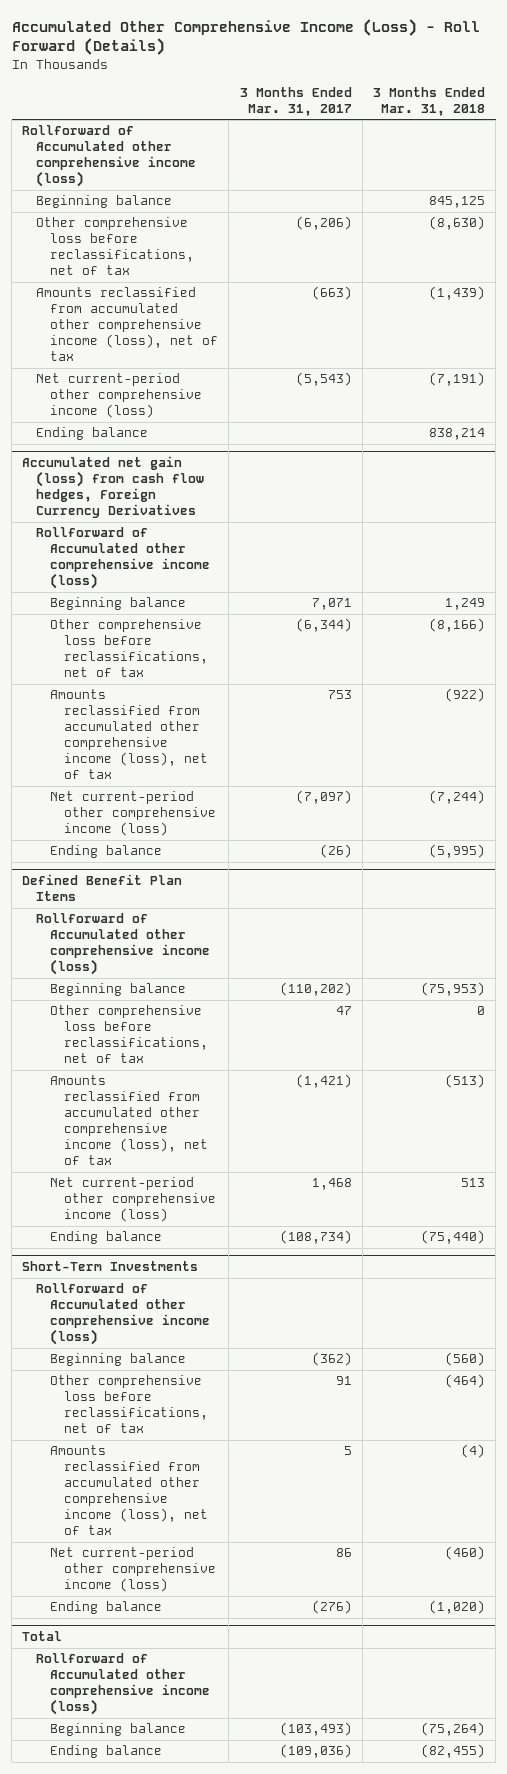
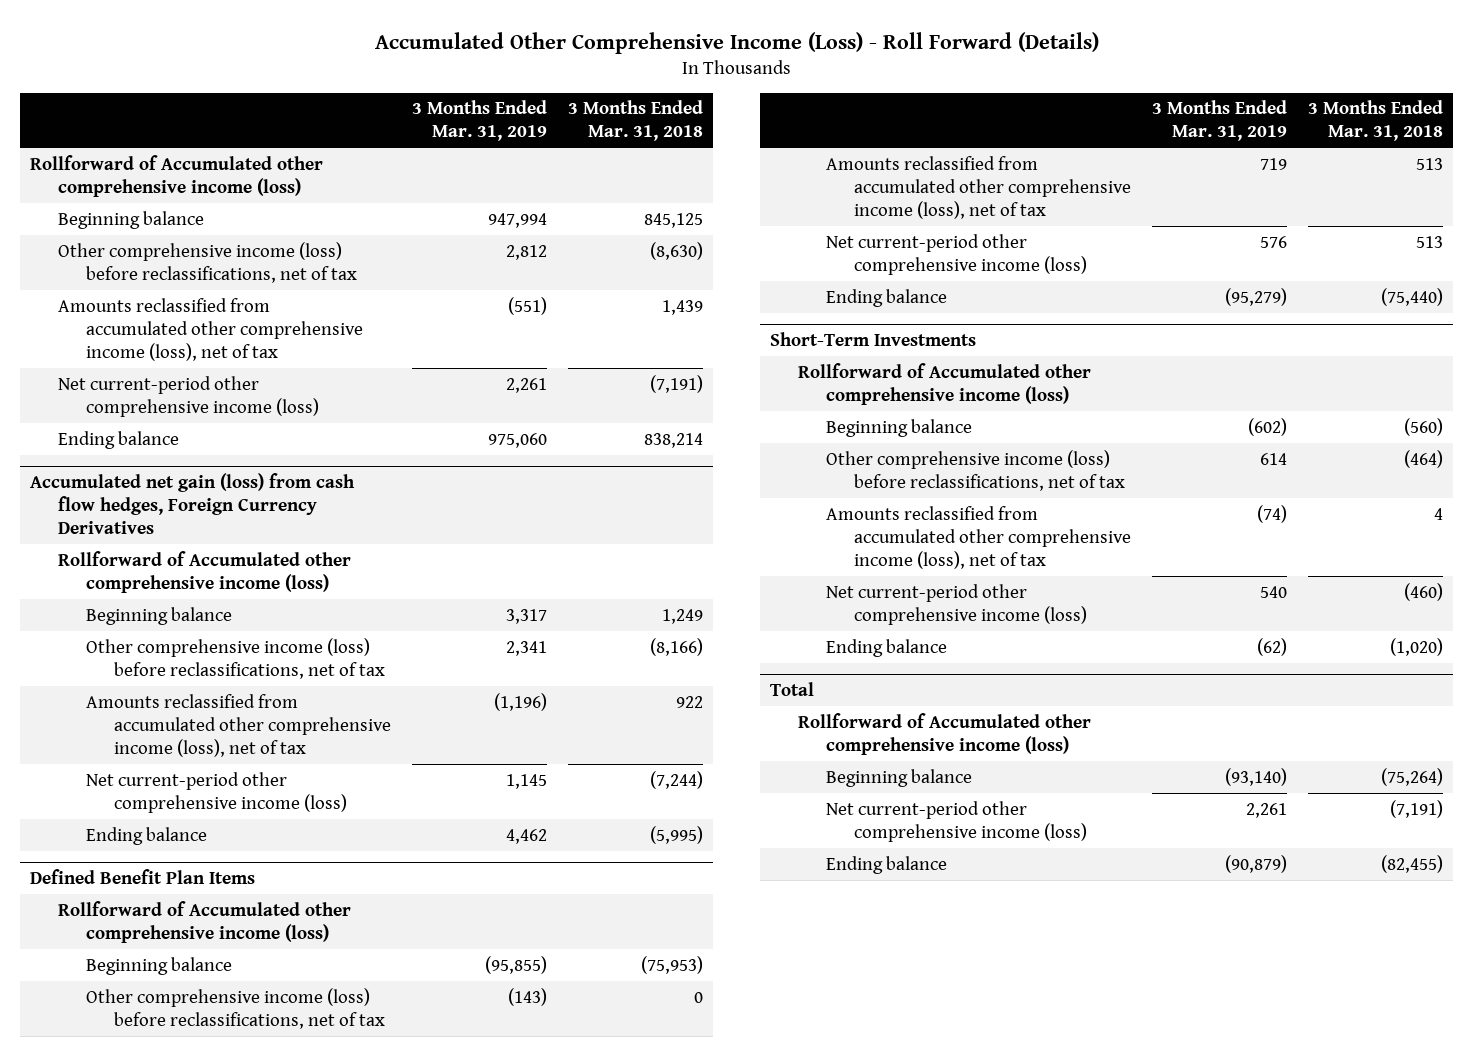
[239,86,352,116] 3 Months Ended Mar. 31, 2017 -> none
none -> [411,100,547,142] 3 Months Ended Mar. 31, 2019
[36,217,195,276] Other comprehensive loss before reclassifications, net of tax -> [58,241,357,283] Other comprehensive income (loss) before reclassifications, net of tax
[429,286,486,301] (1,439) -> [661,299,703,315] 1,439
[50,619,209,678] Other comprehensive loss before reclassifications, net of tax -> [85,637,385,679] Other comprehensive income (loss) before reclassifications, net of tax
[445,688,486,703] (922) -> [675,695,703,708] 922
[50,1005,209,1064] Other comprehensive loss before reclassifications, net of tax -> [85,987,385,1029] Other comprehensive income (loss) before reclassifications, net of tax
[445,1074,486,1089] (513) -> [1415,157,1443,170] 513
[50,1375,209,1434] Other comprehensive loss before reclassifications, net of tax -> [825,449,1125,491] Other comprehensive income (loss) before reclassifications, net of tax
[461,1444,486,1459] (4) -> [1433,507,1443,520] 4
none -> [825,800,1087,842] Net current-period other comprehensive income (loss)

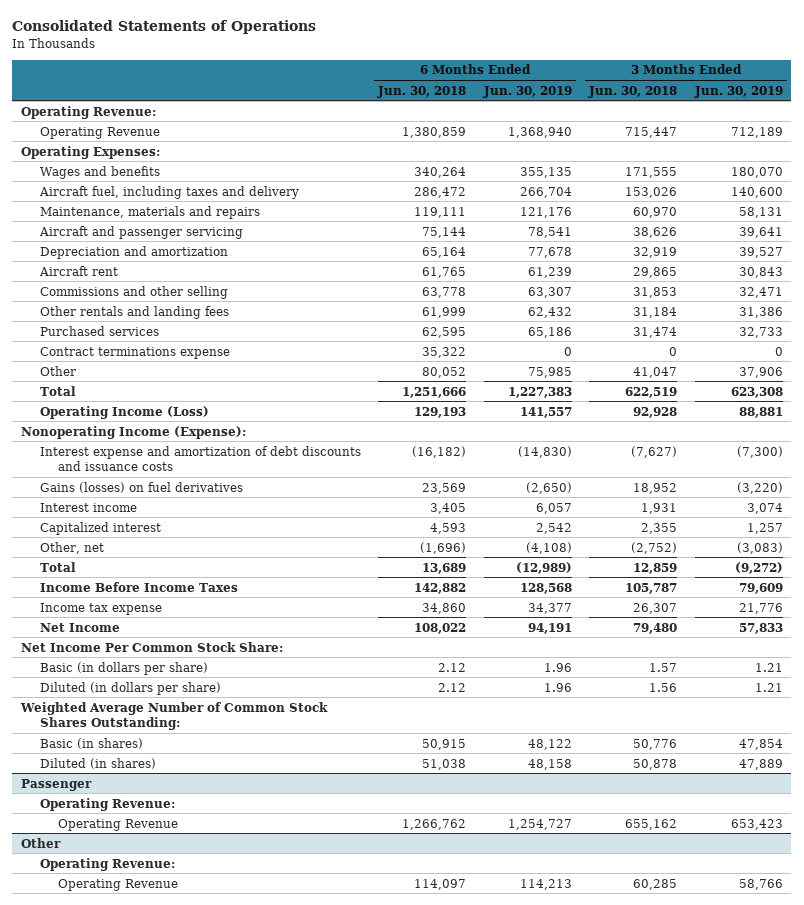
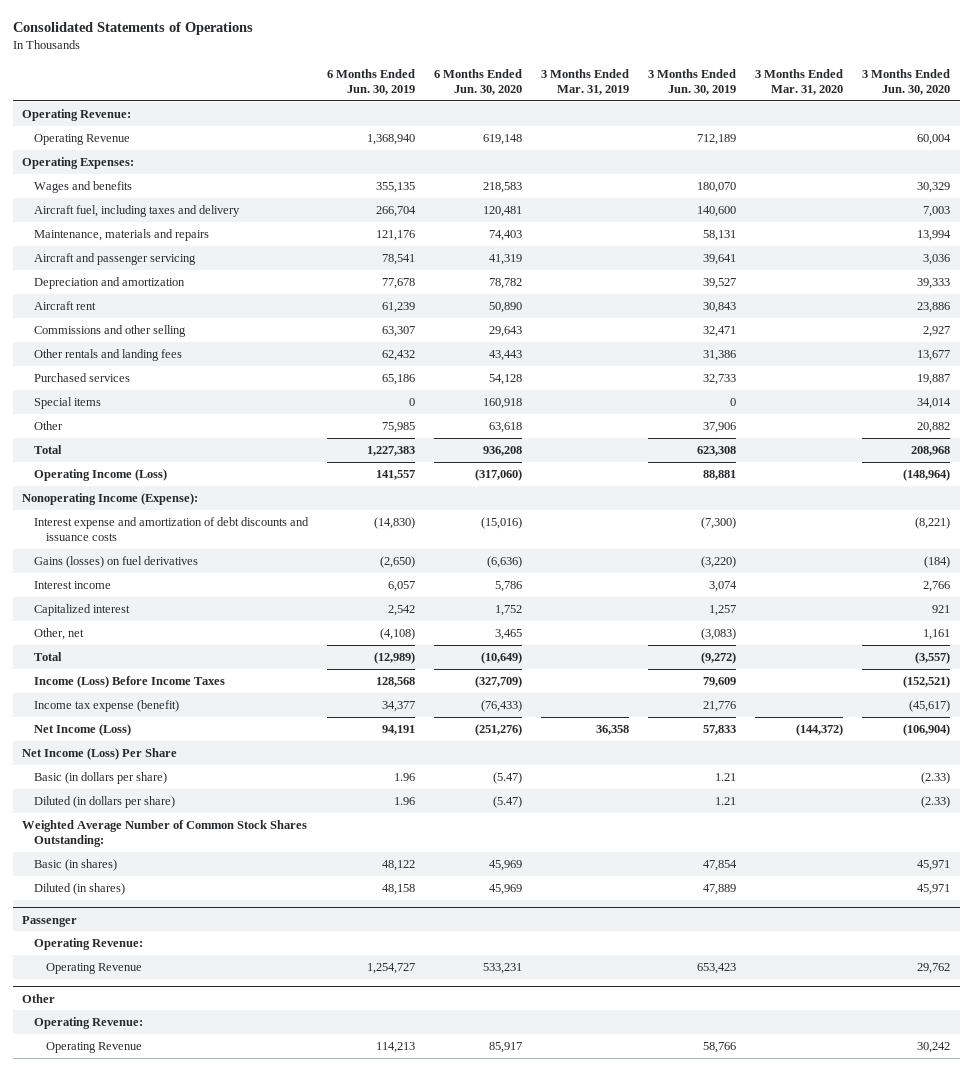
[377,85,467,98] Jun. 30, 2018 -> none
[588,85,678,98] Jun. 30, 2018 -> none
none -> [434,68,523,96] 6 Months Ended Jun. 30, 2020
none -> [541,68,630,96] 3 Months Ended Mar. 31, 2019
none -> [755,68,844,96] 3 Months Ended Mar. 31, 2020
none -> [862,68,951,96] 3 Months Ended Jun. 30, 2020
[39,346,230,359] Contract terminations expense -> none
none -> [34,396,102,409] Special items
[39,581,238,592] Income Before Income Taxes -> [34,675,226,688] Income (Loss) Before Income Taxes
[39,602,162,615] Income tax expense -> [34,699,180,712] Income tax expense (benefit)
[39,622,120,632] Net Income -> [34,723,132,736] Net Income (Loss)
[20,641,283,652] Net Income Per Common Stock Share: -> [22,747,178,760] Net Income (Loss) Per Share

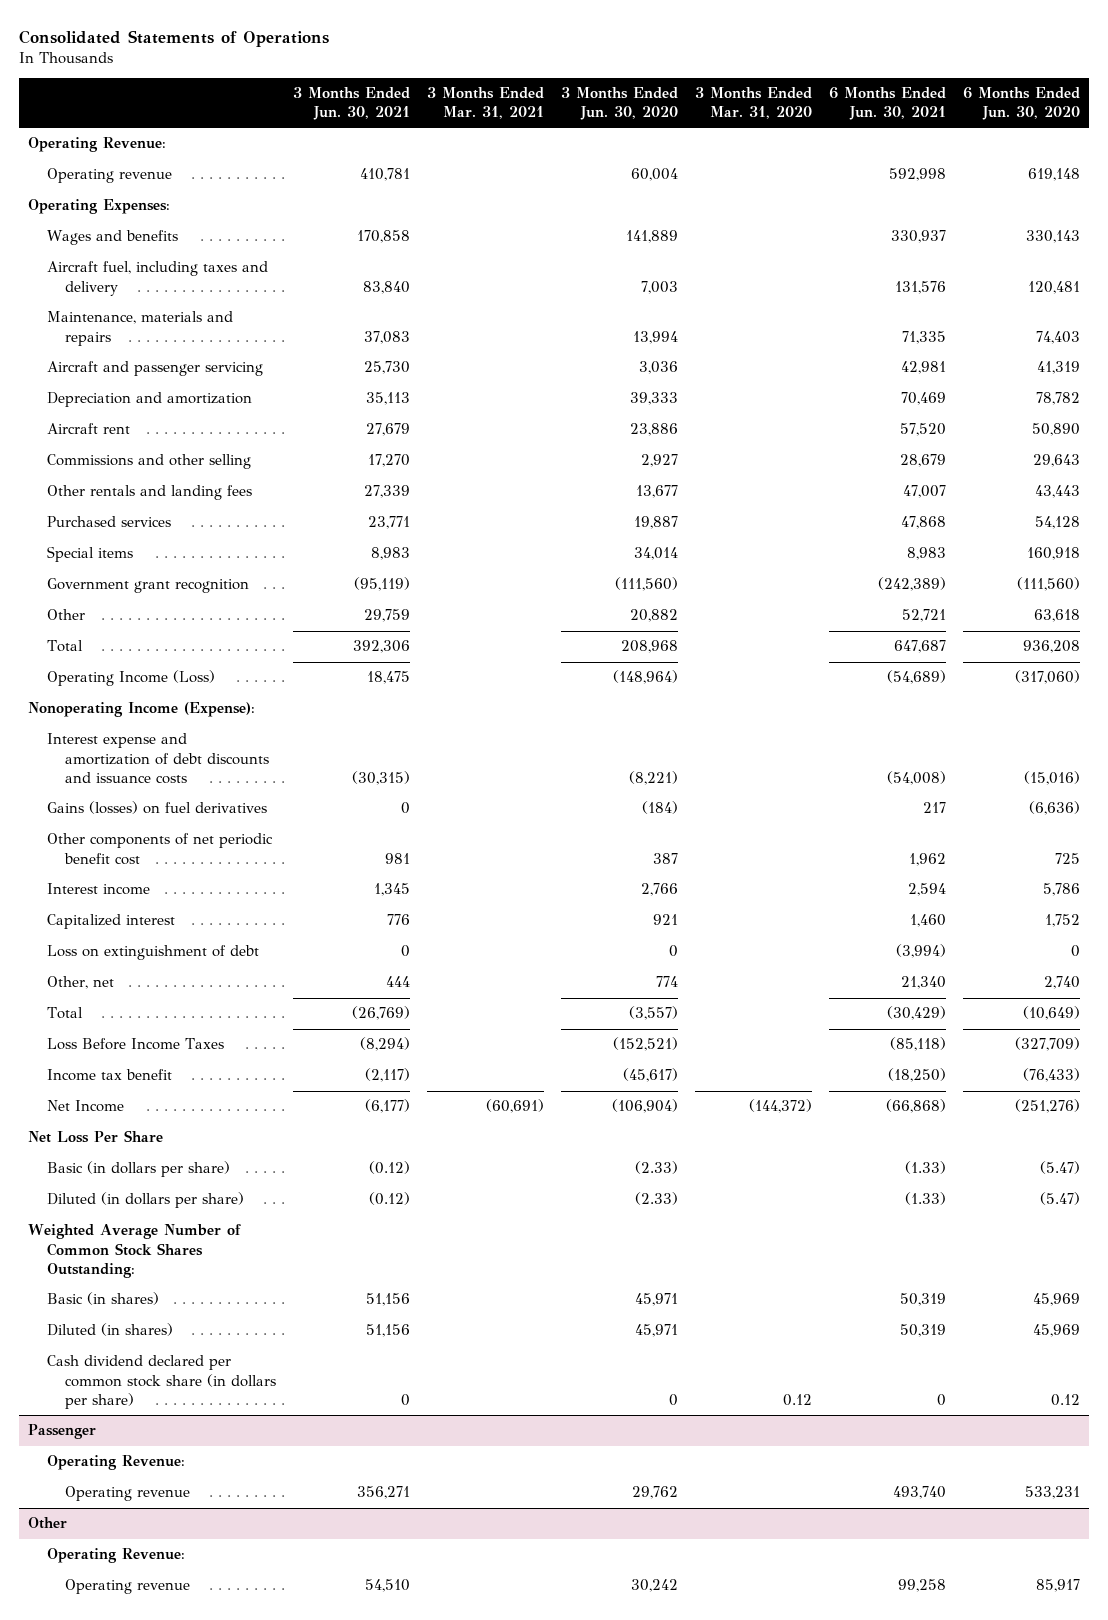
[327,68,416,96] 6 Months Ended Jun. 30, 2019 -> none
[541,68,630,96] 3 Months Ended Mar. 31, 2019 -> none
[648,68,737,96] 3 Months Ended Jun. 30, 2019 -> none
none -> [293,87,411,121] 3 Months Ended Jun. 30, 2021
none -> [427,87,545,120] 3 Months Ended Mar. 31, 2021
none -> [829,87,947,121] 6 Months Ended Jun. 30, 2021
[34,133,131,145] Operating Revenue -> [46,168,172,184] Operating revenue
[483,181,523,193] 218,583 -> [1026,230,1081,244] 330,143
[917,181,951,193] 30,329 -> [626,230,679,244] 141,889
none -> [46,578,249,594] Government grant recognition
none -> [46,833,273,865] Other components of net periodic benefit cost
none -> [46,945,259,961] Loss on extinguishment of debt
[495,628,523,640] 3,465 -> [1044,976,1081,990] 2,740
[923,628,951,640] 1,161 -> [656,976,679,988] 774
[34,675,226,688] Income (Loss) Before Income Taxes -> [46,1038,224,1051] Loss Before Income Taxes
[34,699,180,712] Income tax expense (benefit) -> [46,1069,172,1082] Income tax benefit
[34,723,132,736] Net Income (Loss) -> [46,1100,124,1113] Net Income
[22,747,178,760] Net Income (Loss) Per Share -> [27,1130,163,1144] Net Loss Per Share
none -> [46,1355,277,1409] Cash dividend declared per common stock share (in dollars per share)
[46,962,143,974] Operating Revenue -> [65,1486,191,1502] Operating revenue
[46,1041,143,1053] Operating Revenue -> [65,1579,191,1595] Operating revenue

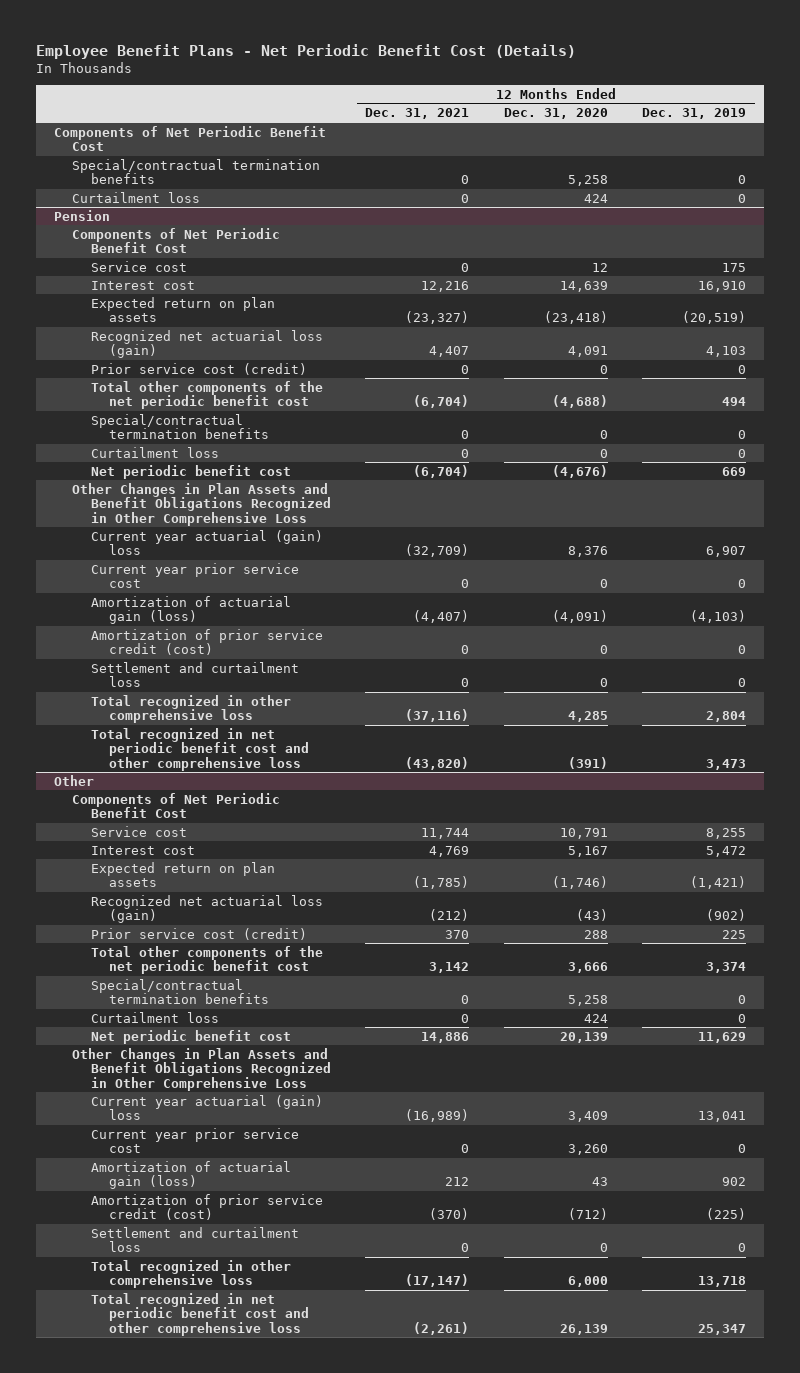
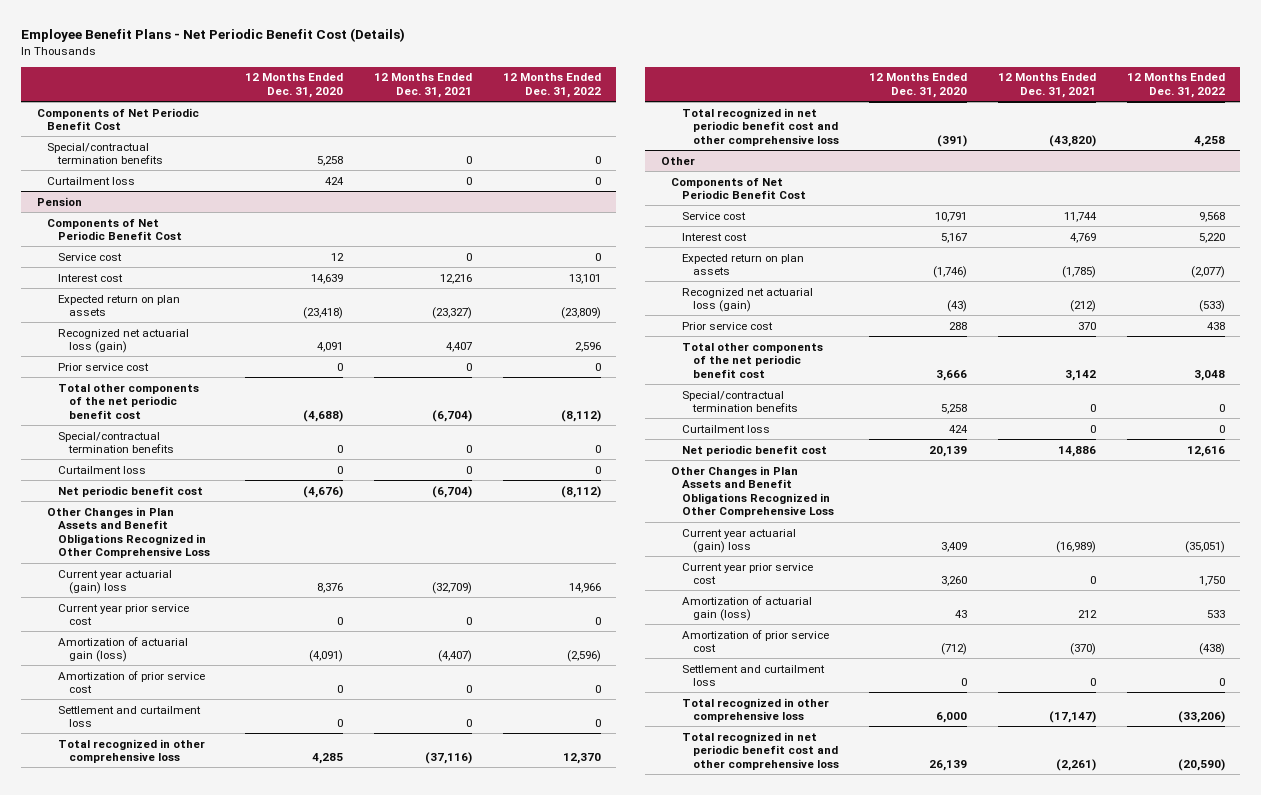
[642,108,747,120] Dec. 31, 2019 -> none
none -> [502,73,601,98] 12 Months Ended Dec. 31, 2022
[90,362,307,375] Prior service cost (credit) -> [57,362,149,371] Prior service cost
[90,628,323,656] Amortization of prior service credit (cost) -> [57,670,205,694] Amortization of prior service cost
[90,927,307,940] Prior service cost (credit) -> [681,321,773,330] Prior service cost
[90,1193,323,1221] Amortization of prior service credit (cost) -> [681,629,829,653] Amortization of prior service cost

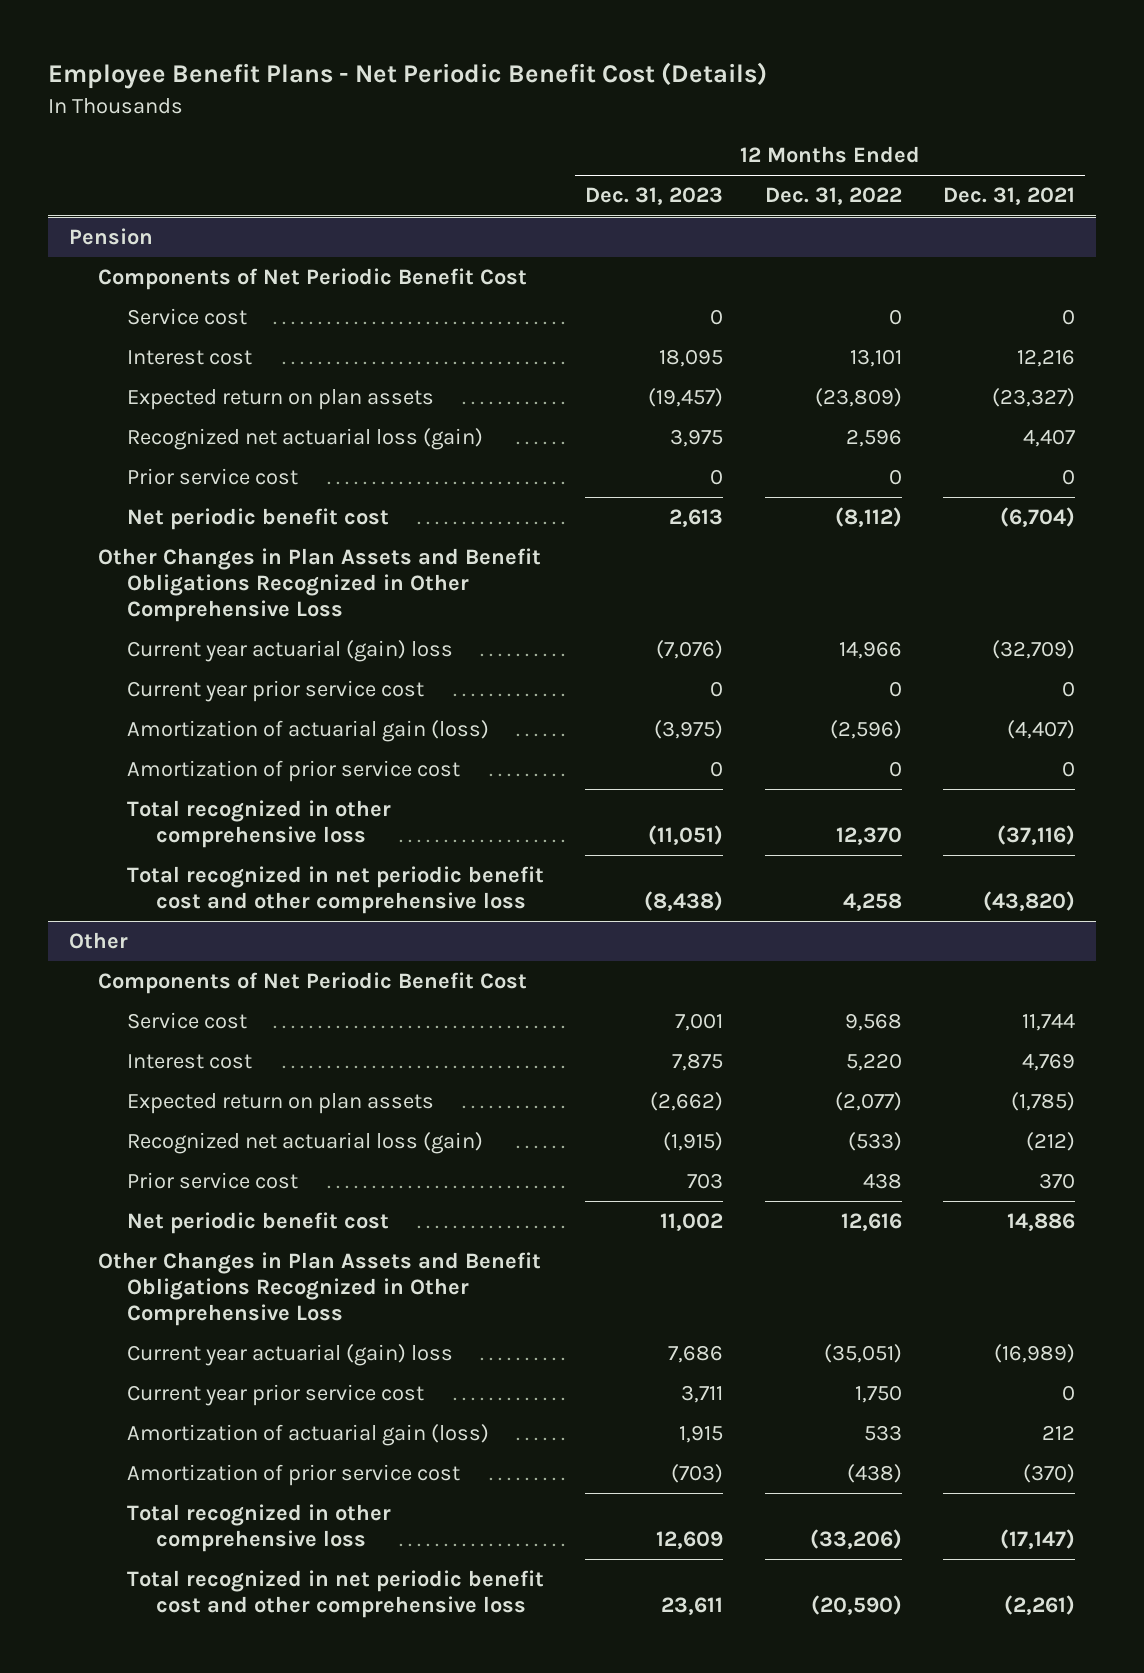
[245,73,344,98] 12 Months Ended Dec. 31, 2020 -> none
none -> [585,187,724,206] Dec. 31, 2023
[36,107,199,131] Components of Net Periodic Benefit Cost -> none
[47,142,163,165] Special/contractual termination benefits -> none
[47,176,136,185] Curtailment loss -> none
[57,383,199,419] Total other components of the net periodic benefit cost -> none
[57,431,174,454] Special/contractual termination benefits -> none
[57,465,146,474] Curtailment loss -> none
[57,705,201,728] Settlement and curtailment loss -> none
[681,342,823,378] Total other components of the net periodic benefit cost -> none
[681,390,798,413] Special/contractual termination benefits -> none
[681,424,770,433] Curtailment loss -> none
[681,664,825,687] Settlement and curtailment loss -> none

